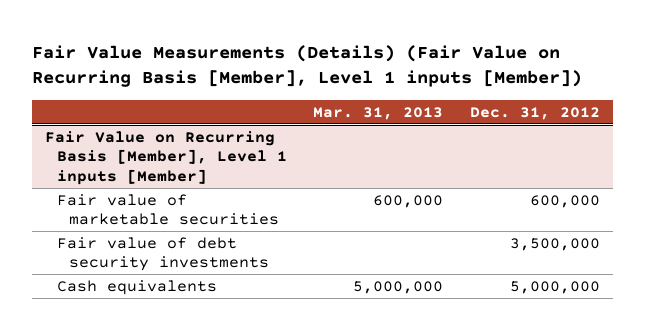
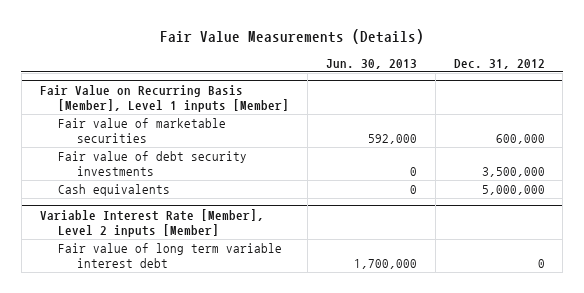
[32,44,583,88] Fair Value Measurements (Details) (Fair Value on Recurring Basis [Member], Level 1 inputs [Member]) -> [160,28,425,44] Fair Value Measurements (Details)
[313,106,444,120] Mar. 31, 2013 -> none
none -> [325,58,417,69] Jun. 30, 2013
none -> [39,208,264,237] Variable Interest Rate [Member], Level 2 inputs [Member]
none -> [58,243,283,269] Fair value of long term variable interest debt

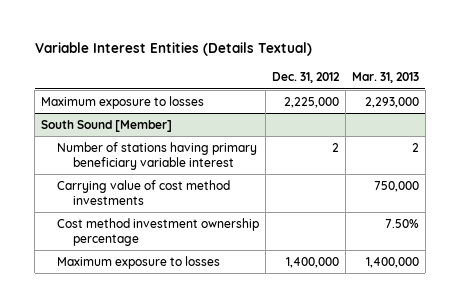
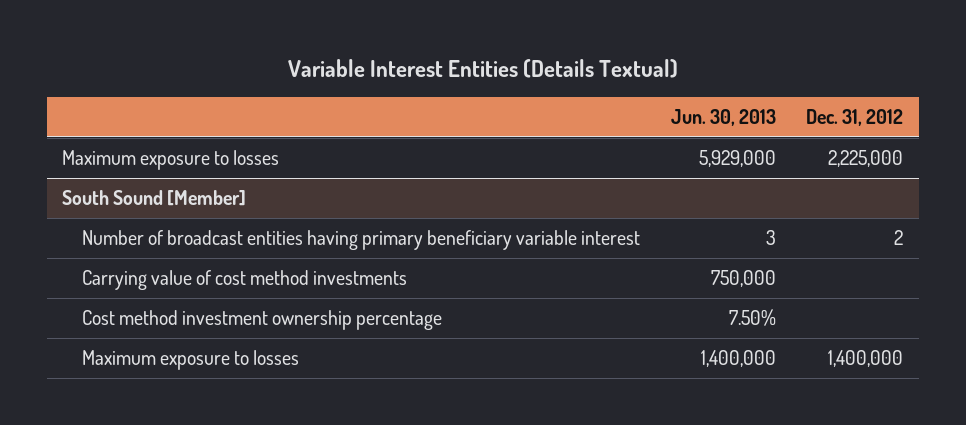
[351,72,419,84] Mar. 31, 2013 -> none
none -> [670,108,776,126] Jun. 30, 2013
[57,141,258,170] Number of stations having primary beneficiary variable interest -> [82,229,641,250] Number of broadcast entities having primary beneficiary variable interest

